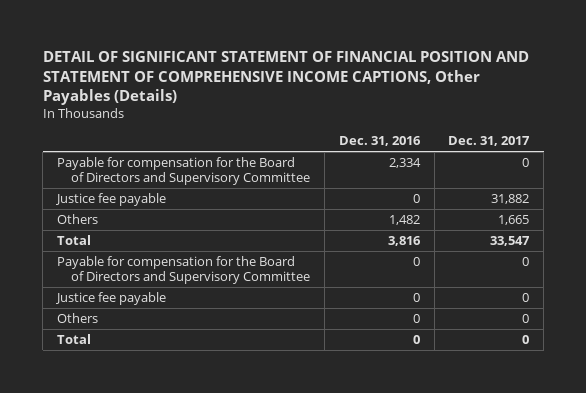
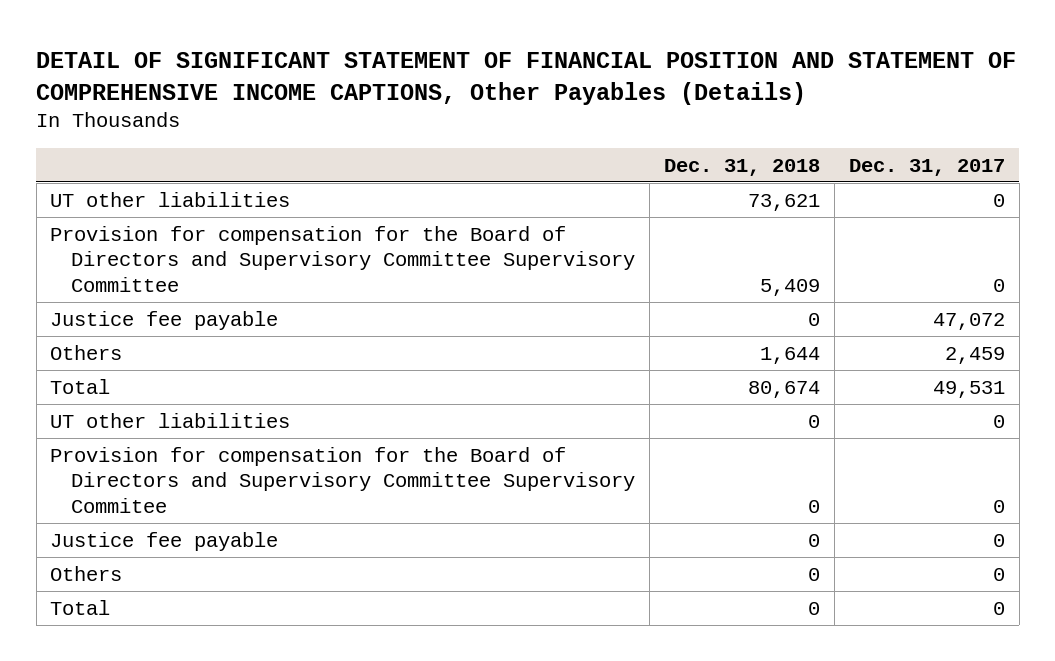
[338,136,421,147] Dec. 31, 2016 -> none
none -> [664,158,821,176] Dec. 31, 2018
none -> [50,191,291,207] UT other liabilities
[56,156,311,185] Payable for compensation for the Board of Directors and Supervisory Committee -> [50,225,636,292] Provision for compensation for the Board of Directors and Supervisory Committee Supervisory Committee
[491,193,530,204] 31,882 -> [932,312,1005,330] 47,072
[498,214,530,225] 1,665 -> [944,346,1005,364] 2,459
[490,235,531,246] 33,547 -> [932,380,1005,398] 49,531
none -> [50,412,291,428] UT other liabilities
[56,255,311,284] Payable for compensation for the Board of Directors and Supervisory Committee -> [50,446,636,513] Provision for compensation for the Board of Directors and Supervisory Committee Supervisory Commitee

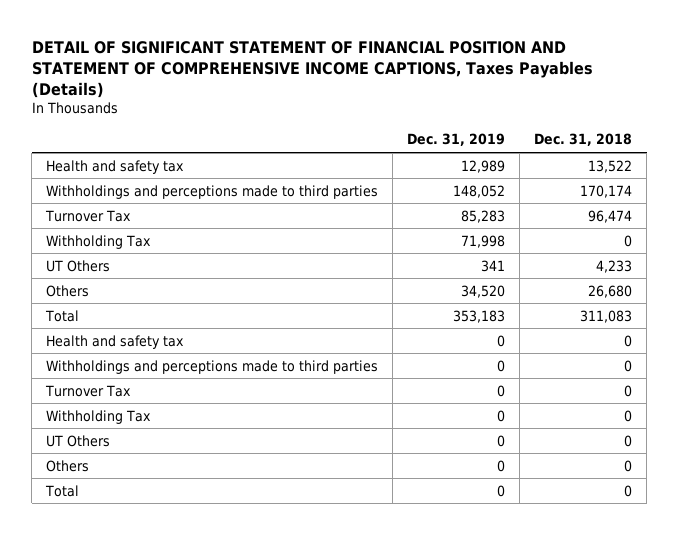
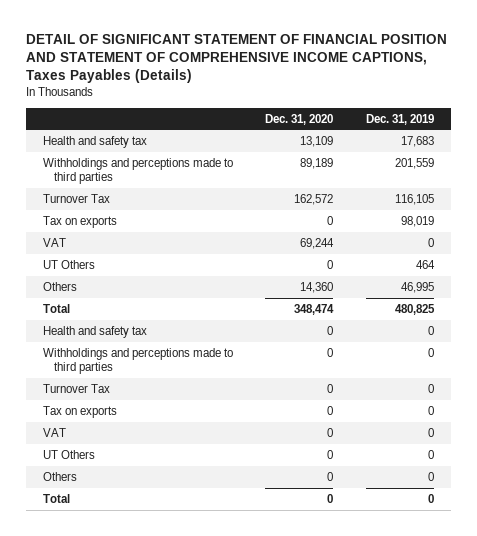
[534,133,633,147] Dec. 31, 2018 -> none
none -> [265,113,334,125] Dec. 31, 2020
[46,234,152,249] Withholding Tax -> none
[461,159,506,173] 12,989 -> [401,135,435,147] 17,683
[453,184,506,198] 148,052 -> [395,157,435,169] 201,559
[461,209,506,223] 85,283 -> [395,193,435,205] 116,105
none -> [42,215,117,228] Tax on exports
none -> [42,237,66,247] VAT
[481,259,506,272] 341 -> [416,259,436,269] 464
[461,284,506,298] 34,520 -> [401,281,435,293] 46,995
[453,309,506,323] 353,183 -> [395,303,436,315] 480,825
[46,409,152,424] Withholding Tax -> none
none -> [42,405,117,418] Tax on exports
none -> [42,427,66,437] VAT

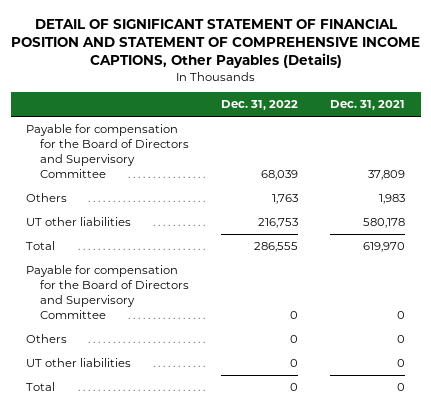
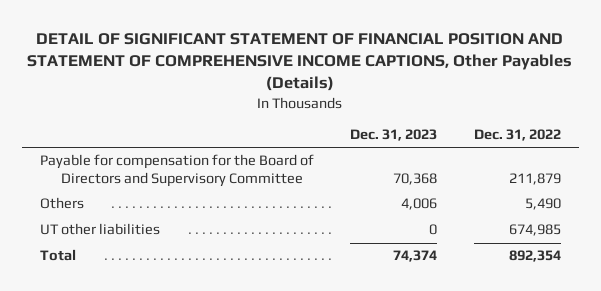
[329,100,405,111] Dec. 31, 2021 -> none
none -> [350,129,438,142] Dec. 31, 2023
[26,265,190,319] Payable for compensation for the Board of Directors and Supervisory Committee -> none
[26,334,68,344] Others -> none
[26,358,132,368] UT other liabilities -> none
[26,382,56,392] Total -> none
[261,169,299,180] 68,039 -> [508,173,561,186] 211,879
[272,194,299,205] 1,763 -> [524,198,561,211] 5,490
[258,218,299,229] 216,753 -> [508,224,561,237] 674,985
[254,242,299,253] 286,555 -> [508,250,561,263] 892,354

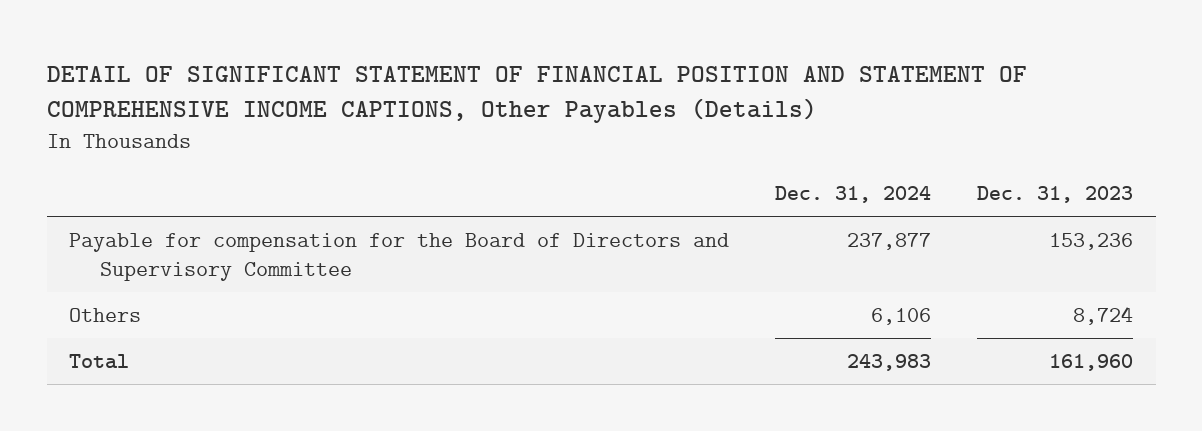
[473,129,561,142] Dec. 31, 2022 -> none
none -> [775,186,932,204] Dec. 31, 2024
[40,223,161,236] UT other liabilities -> none
[393,173,438,186] 70,368 -> [1048,232,1133,250] 153,236
[401,198,438,211] 4,006 -> [1072,305,1133,325] 8,724
[393,250,438,263] 74,374 -> [1048,353,1133,371] 161,960

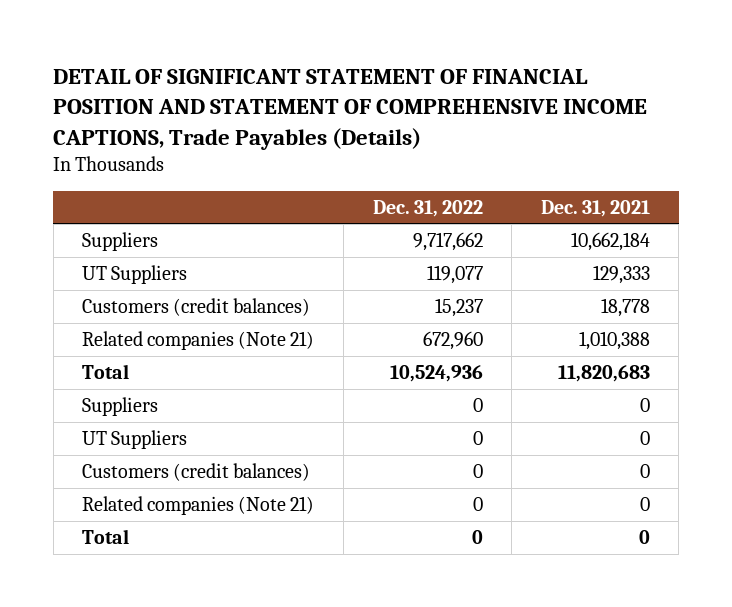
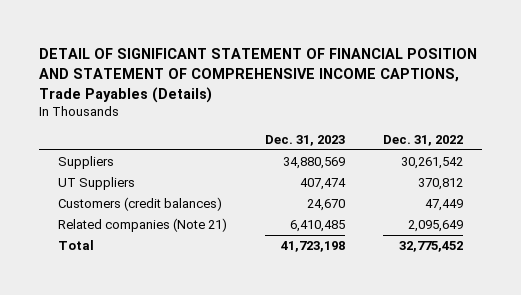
[540,199,650,217] Dec. 31, 2021 -> none
none -> [264,134,345,146] Dec. 31, 2023
[82,396,159,416] Suppliers -> none
[82,429,188,449] UT Suppliers -> none
[82,462,311,481] Customers (credit balances) -> none
[82,495,315,515] Related companies (Note 21) -> none
[82,528,130,544] Total -> none
[412,231,483,251] 9,717,662 -> [400,157,463,170] 30,261,542
[426,264,483,284] 119,077 -> [417,178,463,191] 370,812
[434,297,483,317] 15,237 -> [424,199,463,212] 47,449
[422,330,483,350] 672,960 -> [407,220,463,233] 2,095,649
[389,364,483,382] 10,524,936 -> [398,241,463,253] 32,775,452

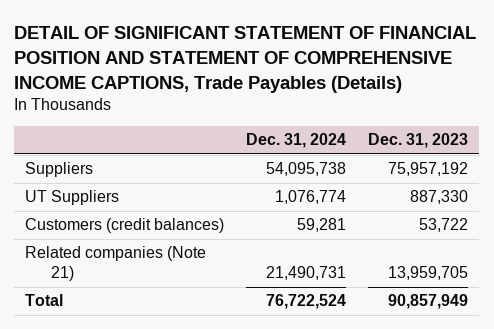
[382,134,463,146] Dec. 31, 2022 -> none
none -> [246,133,347,149] Dec. 31, 2024
[282,157,345,170] 34,880,569 -> [388,162,469,177] 75,957,192
[299,178,346,191] 407,474 -> [410,190,469,205] 887,330
[306,199,345,212] 24,670 -> [419,218,469,233] 53,722
[289,220,345,233] 6,410,485 -> [388,266,469,281] 13,959,705
[280,241,345,253] 41,723,198 -> [388,294,469,310] 90,857,949

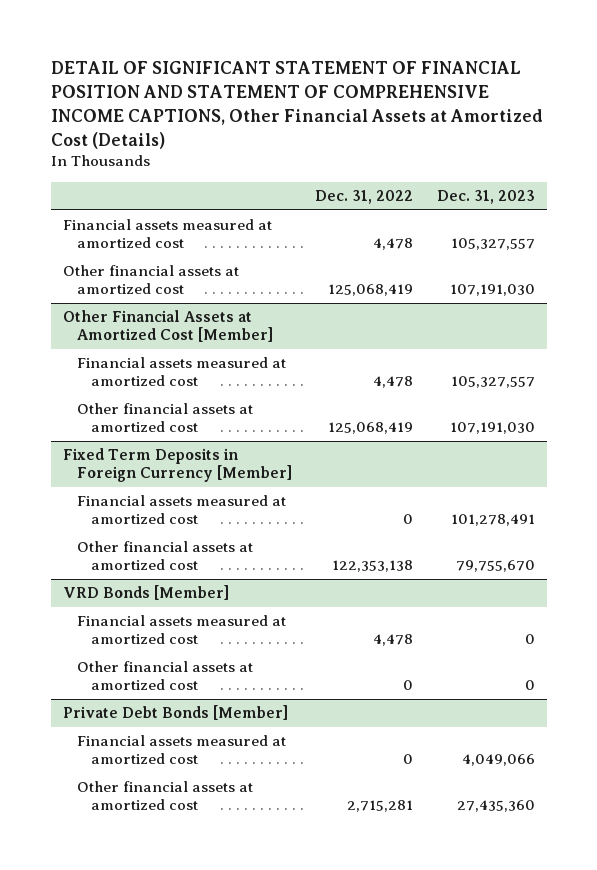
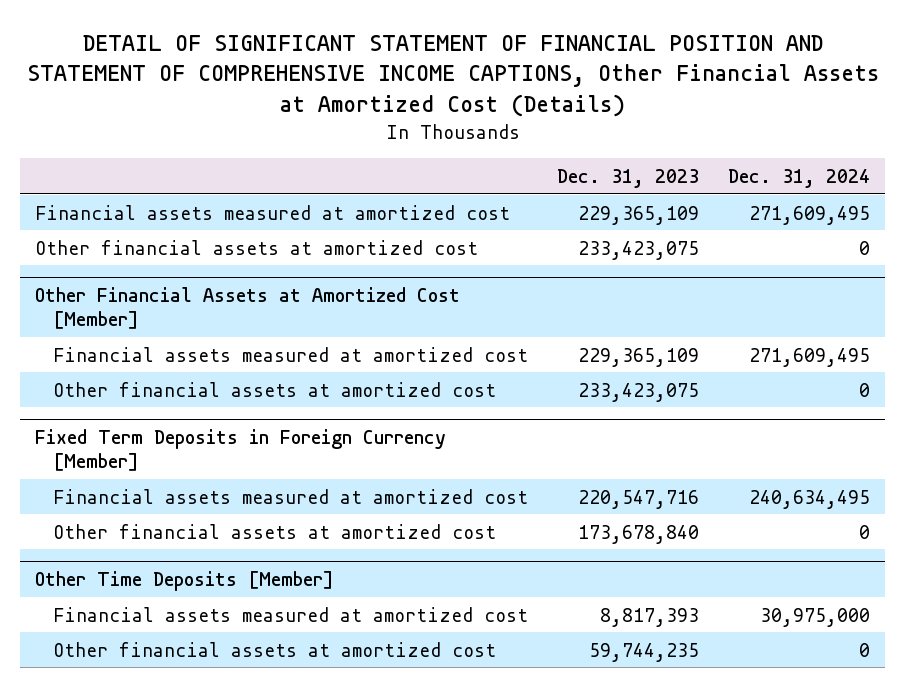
[315,190,414,205] Dec. 31, 2022 -> none
none -> [728,168,871,188] Dec. 31, 2024
[450,238,535,251] 105,327,557 -> [578,205,700,225] 229,365,109
[449,284,535,297] 107,191,030 -> [578,240,700,260] 233,423,075
[450,376,535,389] 105,327,557 -> [578,347,700,367] 229,365,109
[449,422,535,435] 107,191,030 -> [578,382,700,402] 233,423,075
[62,585,229,601] VRD Bonds [Member] -> none
[62,705,288,721] Private Debt Bonds [Member] -> none
[76,735,286,765] Financial assets measured at amortized cost -> none
[76,781,253,811] Other financial assets at amortized cost -> none
[450,514,535,527] 101,278,491 -> [578,489,700,509] 220,547,716
[455,560,535,573] 79,755,670 -> [578,524,700,544] 173,678,840
none -> [35,570,335,591] Other Time Deposits [Member]
[524,634,535,645] 0 -> [600,607,700,627] 8,817,393
[524,680,535,691] 0 -> [589,642,700,662] 59,744,235

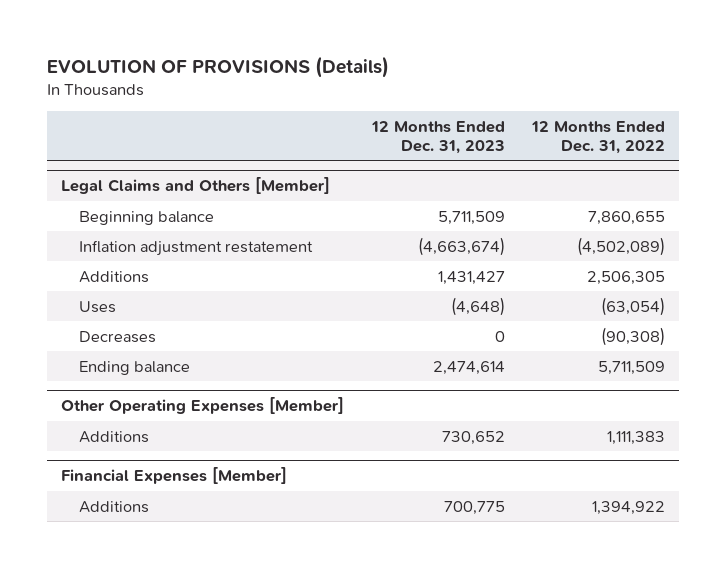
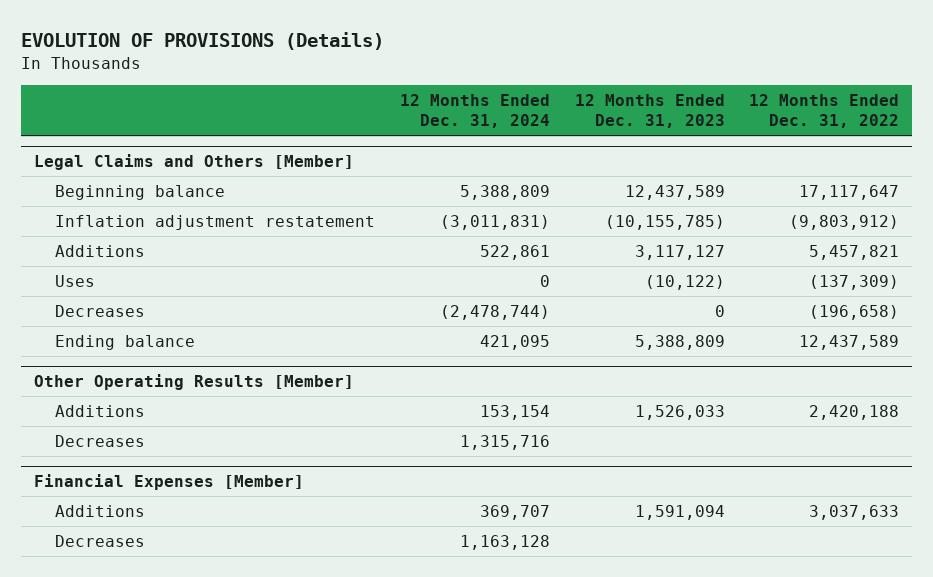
none -> [399,93,550,129] 12 Months Ended Dec. 31, 2024
[437,210,505,225] 5,711,509 -> [624,184,725,200] 12,437,589
[588,210,666,225] 7,860,655 -> [799,184,900,200] 17,117,647
[417,236,505,256] (4,663,674) -> [604,214,725,230] (10,155,785)
[577,236,666,256] (4,502,089) -> [789,214,900,230] (9,803,912)
[437,270,505,285] 1,431,427 -> [634,244,725,260] 3,117,127
[587,270,666,285] 2,506,305 -> [809,244,900,260] 5,457,821
[450,296,505,316] (4,648) -> [644,274,725,290] (10,122)
[601,296,666,316] (63,054) -> [809,274,900,290] (137,309)
[601,326,666,346] (90,308) -> [809,304,900,320] (196,658)
[432,360,505,375] 2,474,614 -> [634,334,725,350] 5,388,809
[598,360,666,375] 5,711,509 -> [799,334,900,350] 12,437,589
[61,397,345,415] Other Operating Expenses [Member] -> [33,374,354,391] Other Operating Results [Member]
[441,430,505,445] 730,652 -> [634,404,725,420] 1,526,033
[607,430,666,445] 1,111,383 -> [809,404,900,420] 2,420,188
none -> [55,434,146,447] Decreases
[443,500,505,515] 700,775 -> [634,504,725,520] 1,591,094
[592,500,666,515] 1,394,922 -> [809,504,900,520] 3,037,633
none -> [55,534,146,547] Decreases

